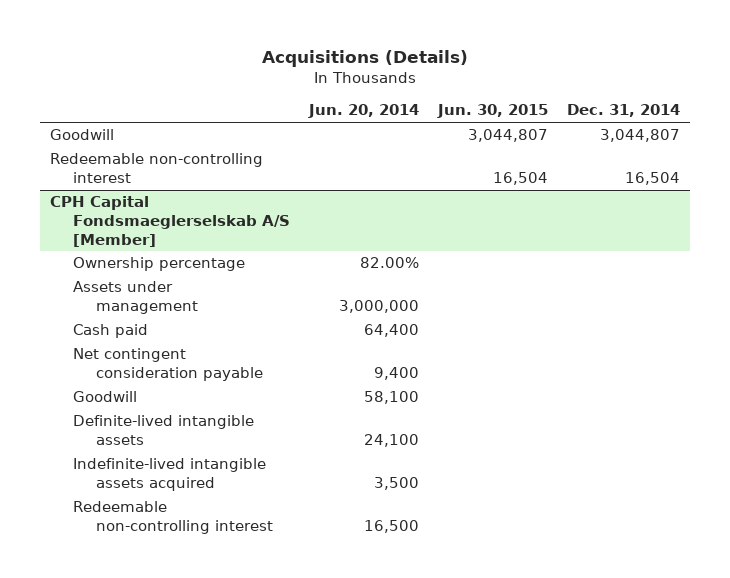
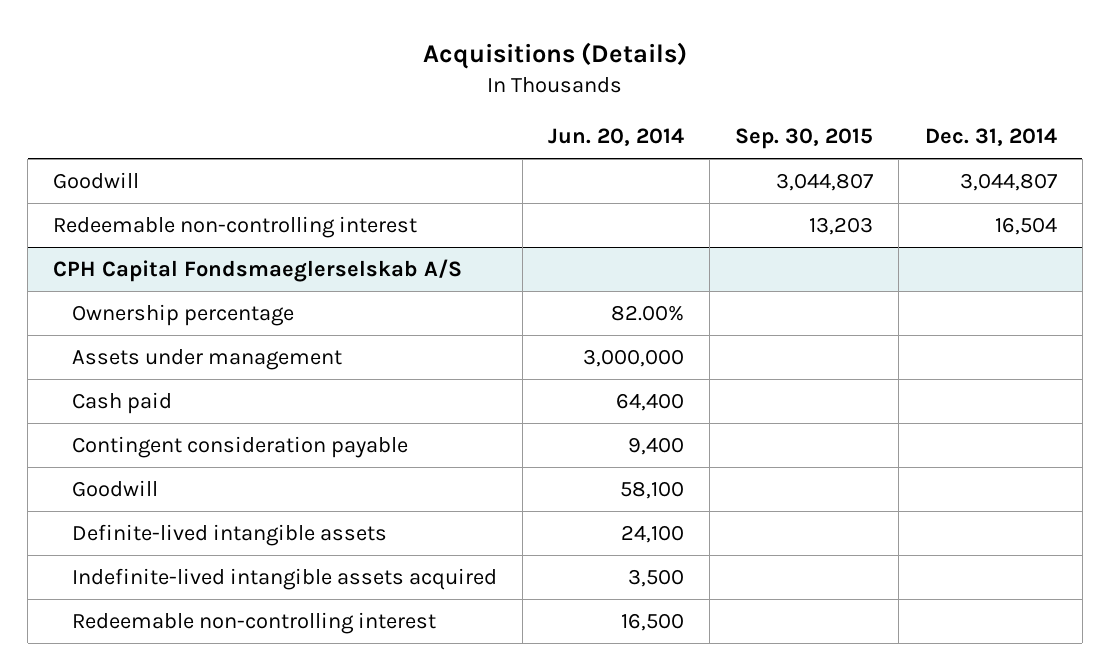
[437,104,549,119] Jun. 30, 2015 -> none
none -> [735,128,874,150] Sep. 30, 2015
[50,196,290,247] CPH Capital Fondsmaeglerselskab A/S [Member] -> [53,259,463,283] CPH Capital Fondsmaeglerselskab A/S
[72,348,263,382] Net contingent consideration payable -> [72,436,409,459] Contingent consideration payable

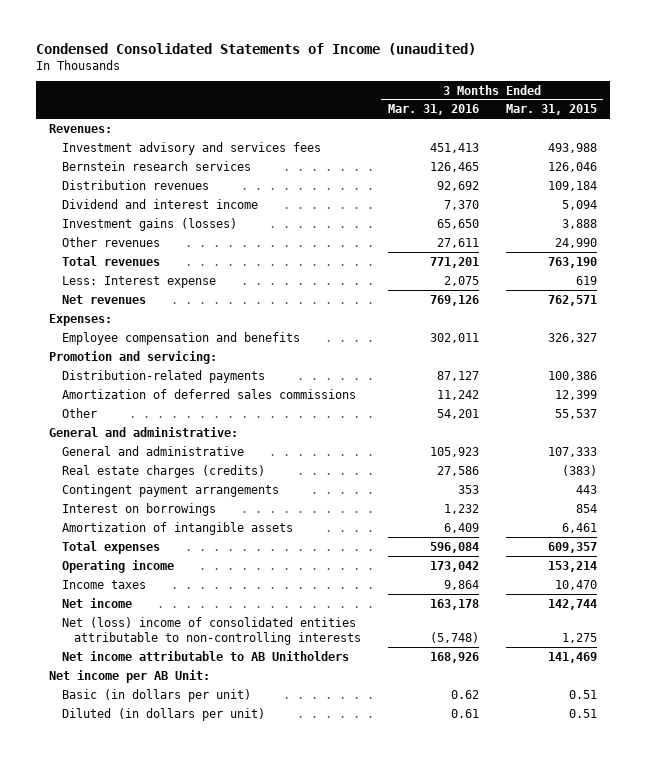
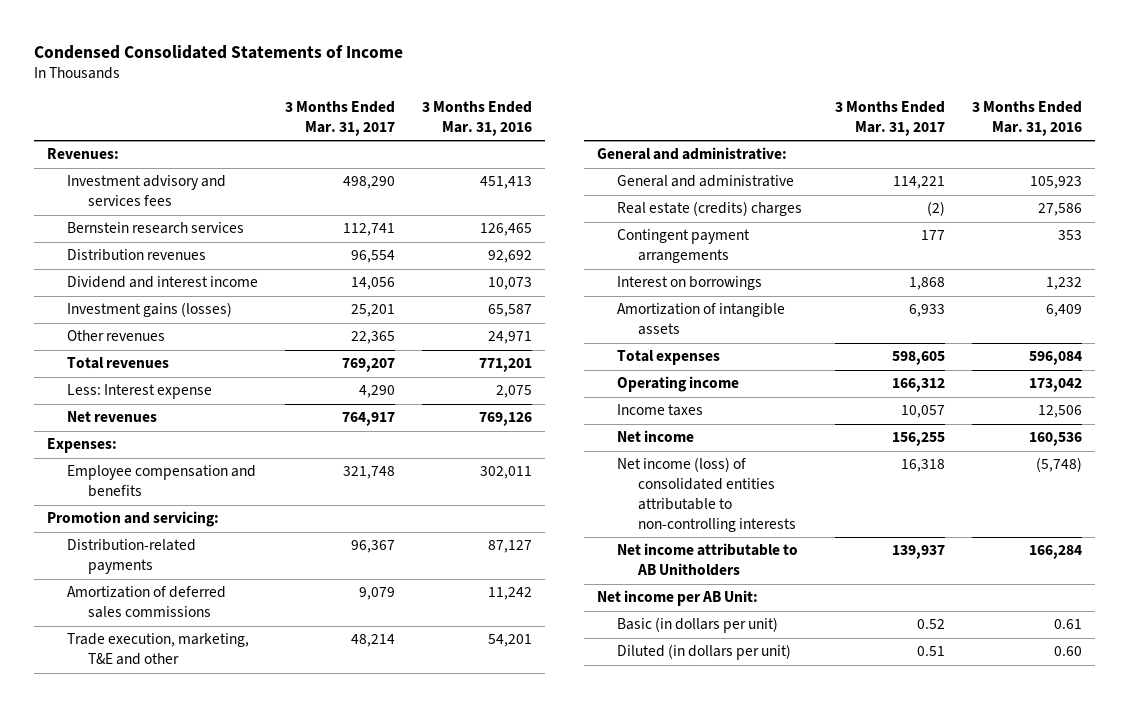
[35,42,476,55] Condensed Consolidated Statements of Income (unaudited) -> [33,44,403,59] Condensed Consolidated Statements of Income
[505,104,597,116] Mar. 31, 2015 -> none
none -> [285,101,396,136] 3 Months Ended Mar. 31, 2017
[443,199,479,210] 7,370 -> [487,277,532,291] 10,073
[436,218,479,229] 65,650 -> [487,304,532,318] 65,587
[436,237,479,248] 27,611 -> [487,331,532,345] 24,971
[61,407,97,418] Other -> [67,633,250,666] Trade execution, marketing, T&E and other
[61,464,265,478] Real estate charges (credits) -> [617,201,803,217] Real estate (credits) charges
[443,579,479,590] 9,864 -> [1037,405,1082,419] 12,506
[429,598,479,610] 163,178 -> [1028,432,1082,447] 160,536
[61,616,361,645] Net (loss) income of consolidated entities attributable to non-controlling interests -> [617,457,796,533] Net income (loss) of consolidated entities attributable to non-controlling interests
[429,651,479,663] 168,926 -> [1028,545,1082,560] 166,284
[450,689,479,699] 0.62 -> [1053,619,1082,630] 0.61
[450,708,479,718] 0.61 -> [1053,646,1082,657] 0.60

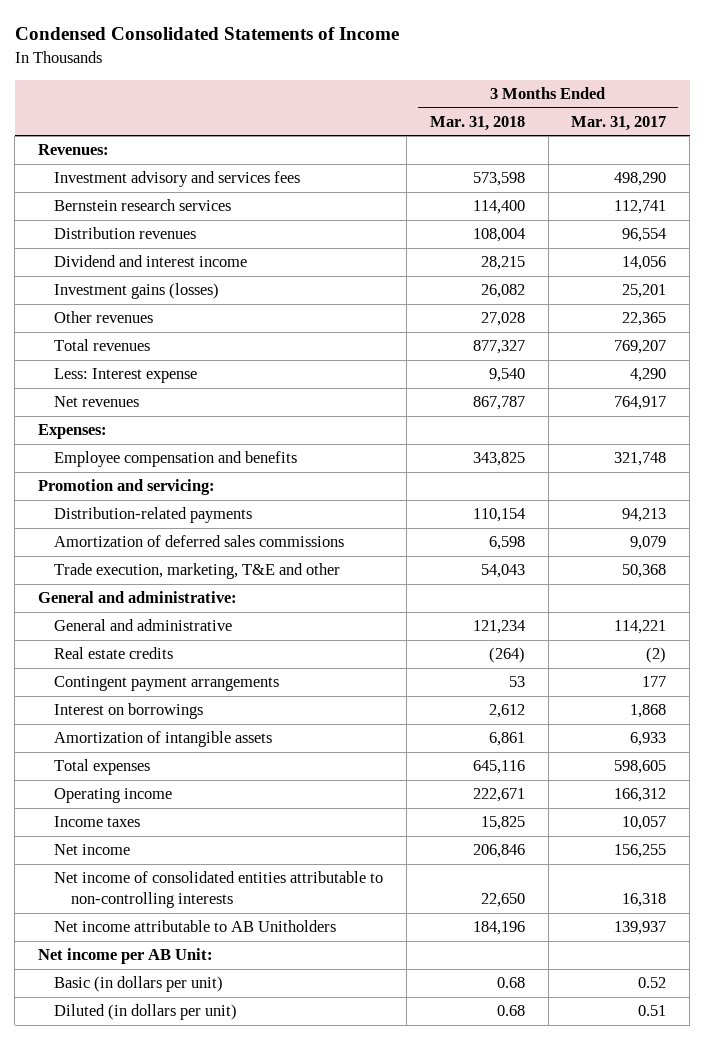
[421,101,532,136] 3 Months Ended Mar. 31, 2016 -> none
none -> [429,115,525,131] Mar. 31, 2018
[351,540,396,554] 96,367 -> [622,508,667,523] 94,213
[351,634,396,648] 48,214 -> [622,564,667,579] 50,368
[617,201,803,217] Real estate (credits) charges -> [54,647,174,660] Real estate credits
[617,457,796,533] Net income (loss) of consolidated entities attributable to non-controlling interests -> [54,871,384,909] Net income of consolidated entities attributable to non-controlling interests

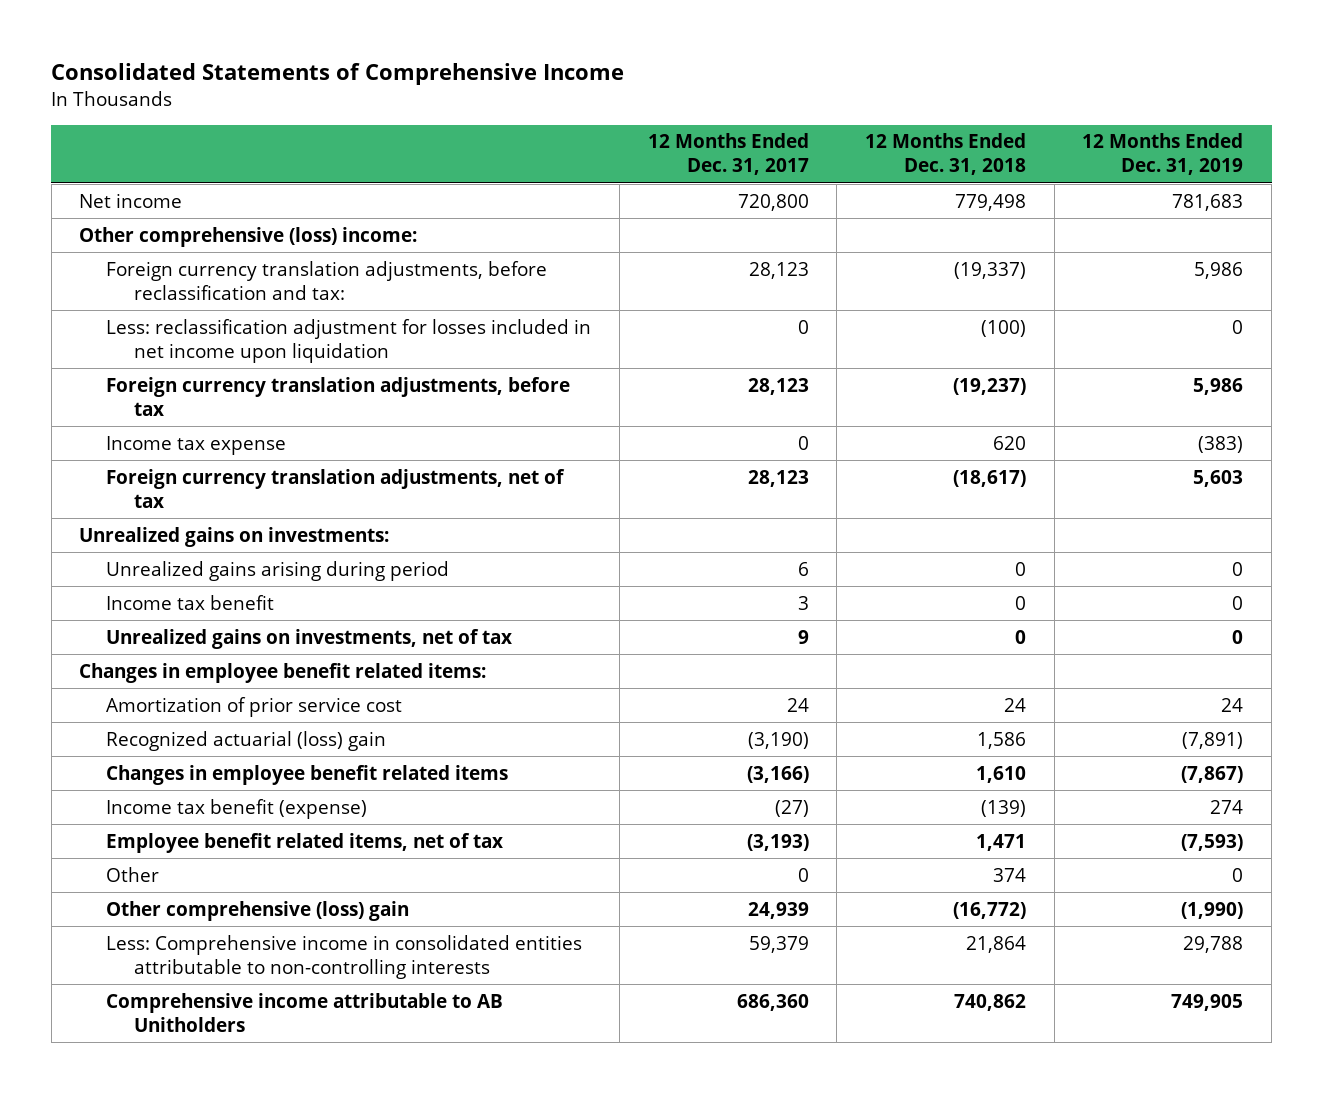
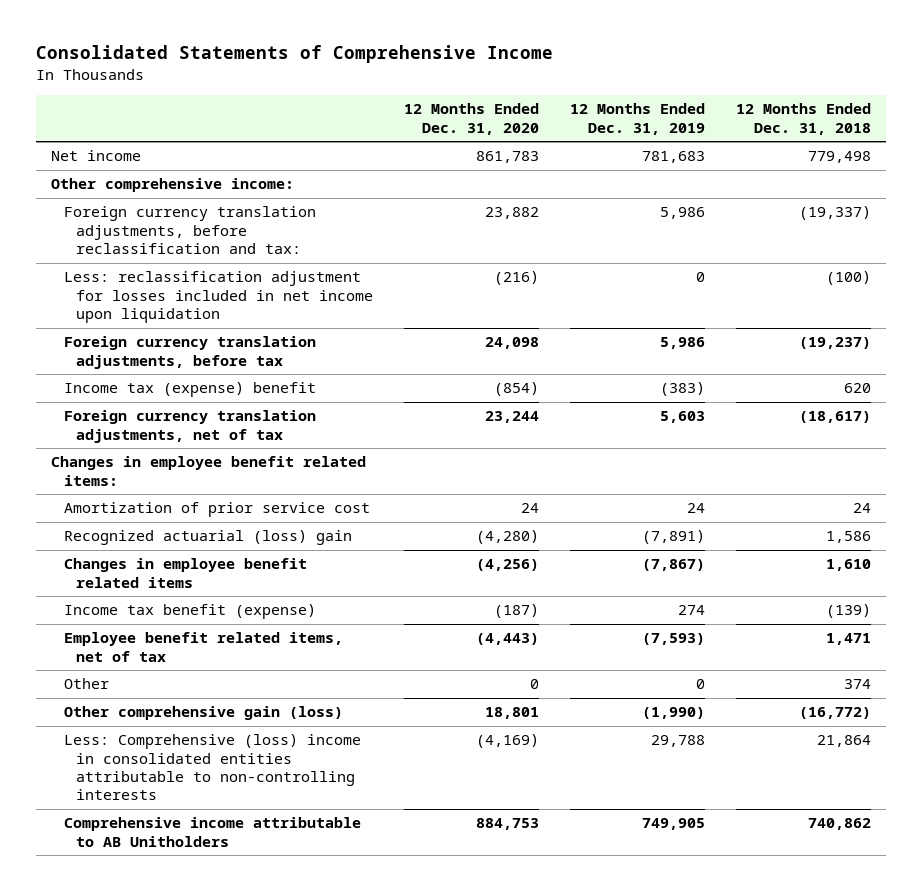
[647,133,809,176] 12 Months Ended Dec. 31, 2017 -> none
none -> [404,103,540,135] 12 Months Ended Dec. 31, 2020
[79,226,418,247] Other comprehensive (loss) income: -> [50,178,294,193] Other comprehensive income:
[106,435,287,455] Income tax expense -> [63,382,316,398] Income tax (expense) benefit
[79,526,390,547] Unrealized gains on investments: -> none
[106,560,450,581] Unrealized gains arising during period -> none
[106,594,275,610] Income tax benefit -> none
[106,628,513,649] Unrealized gains on investments, net of tax -> none
[106,900,410,921] Other comprehensive (loss) gain -> [63,706,343,721] Other comprehensive gain (loss)
[106,934,583,979] Less: Comprehensive income in consolidated entities attributable to non-controlling interests -> [63,734,361,801] Less: Comprehensive (loss) income in consolidated entities attributable to non-controlling interests

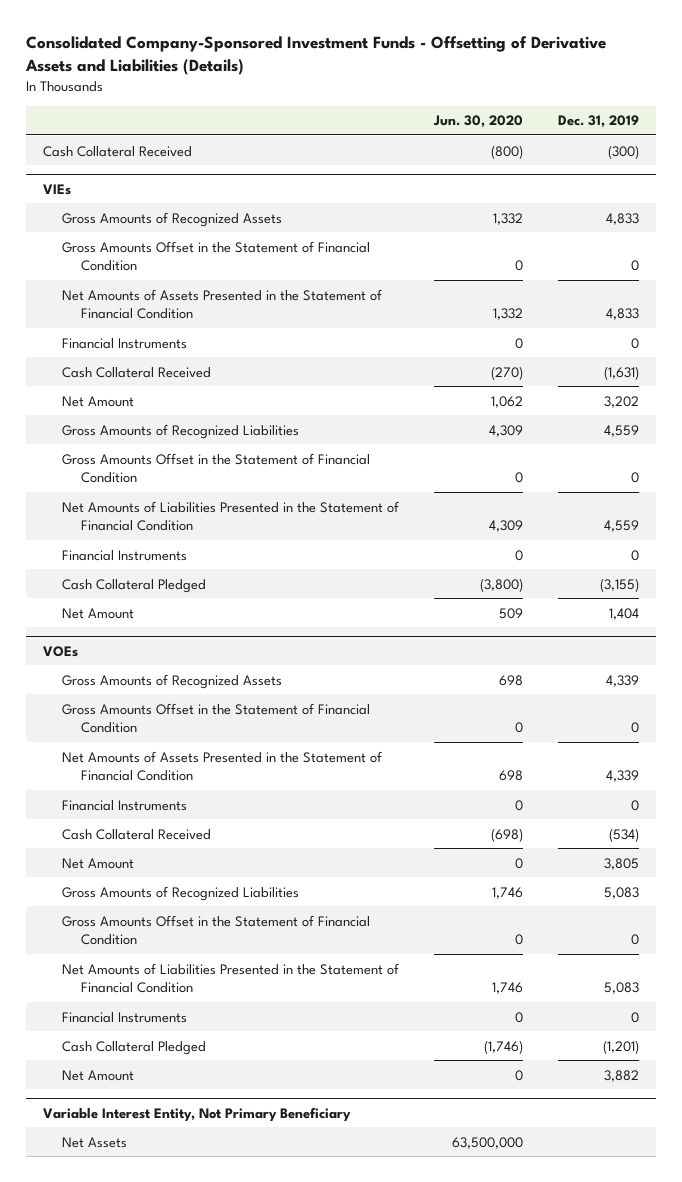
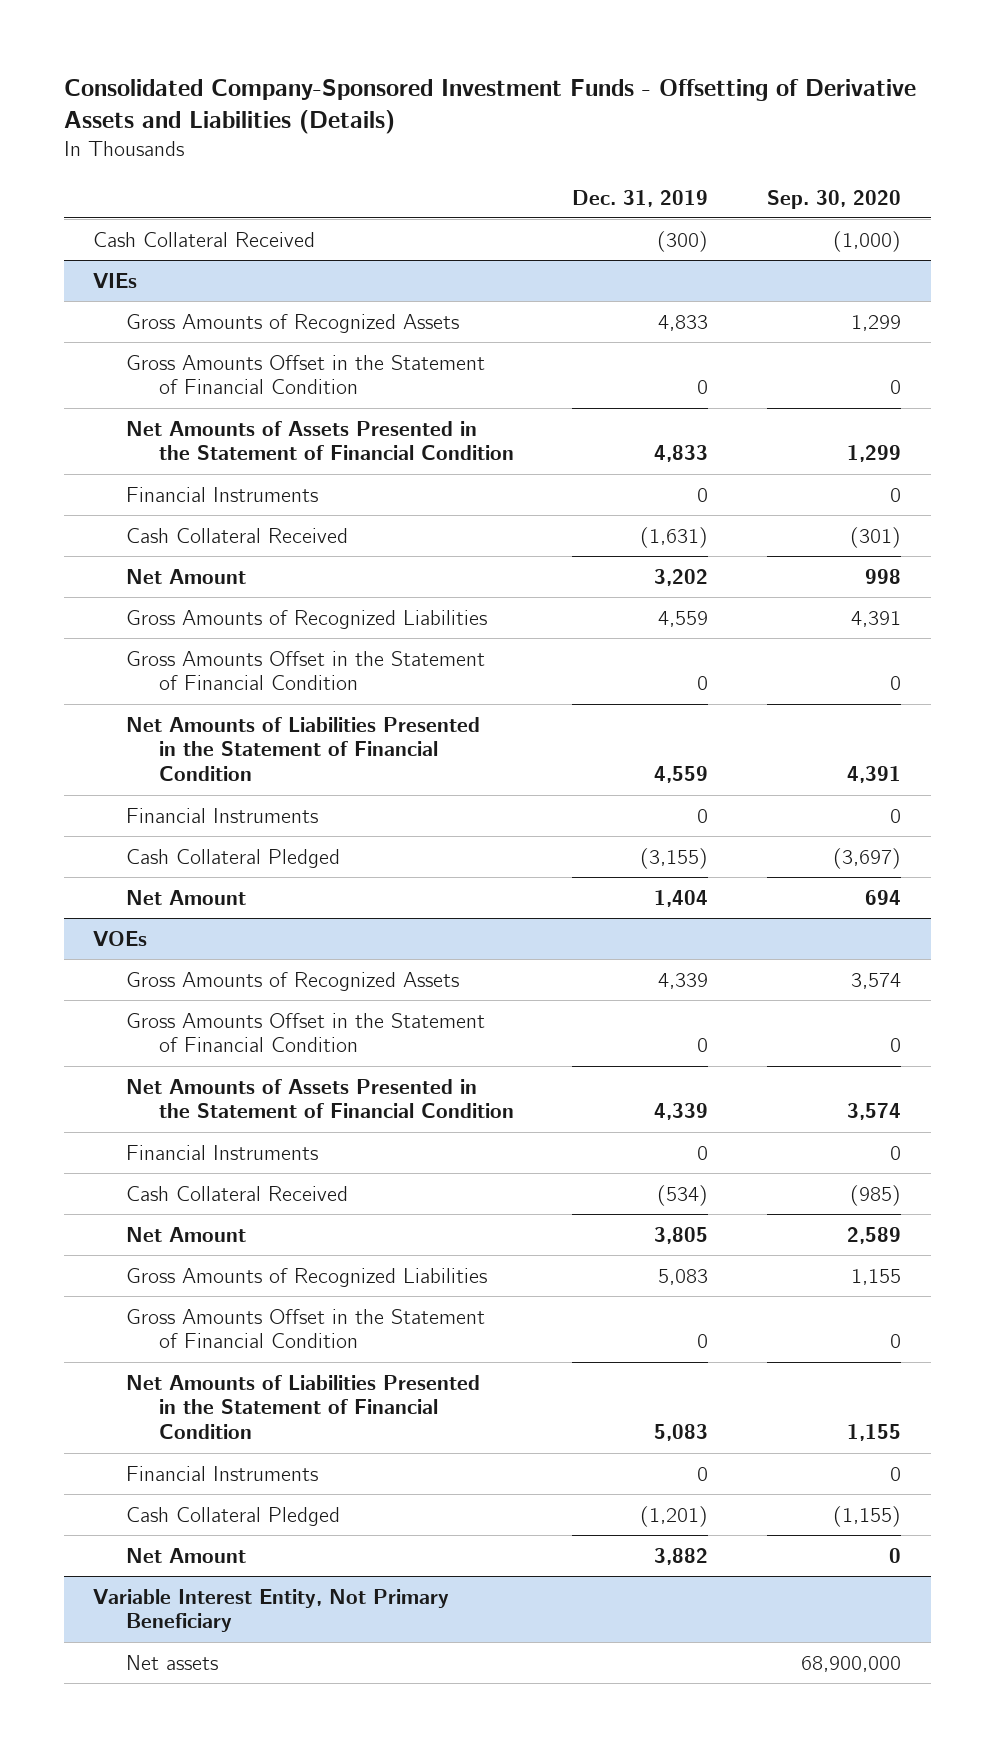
[432,115,523,129] Jun. 30, 2020 -> none
none -> [767,189,902,209] Sep. 30, 2020
[61,1136,127,1148] Net Assets -> [125,1654,218,1670] Net assets

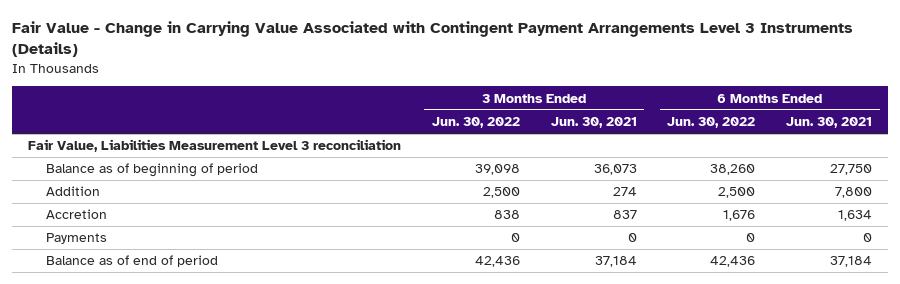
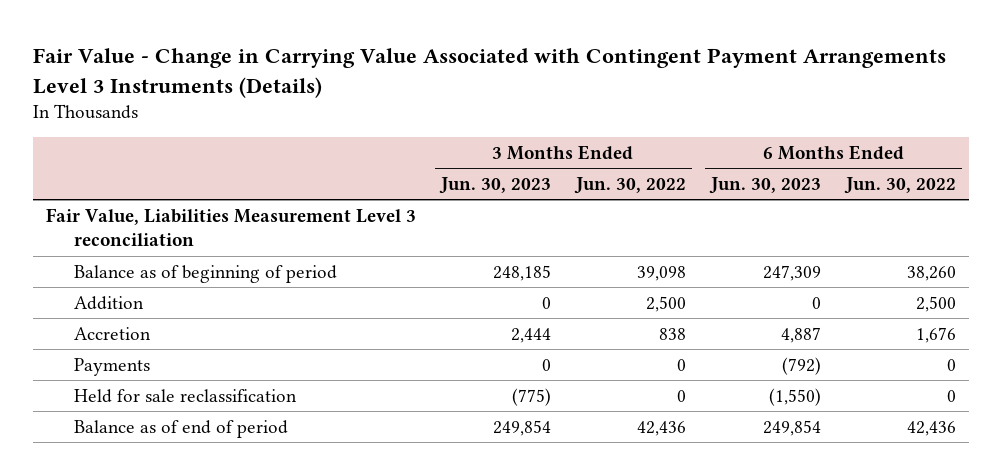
[550,117,637,129] Jun. 30, 2021 -> none
[786,117,873,129] Jun. 30, 2021 -> none
none -> [438,177,551,195] Jun. 30, 2023
none -> [709,177,822,195] Jun. 30, 2023
none -> [74,388,298,403] Held for sale reclassification

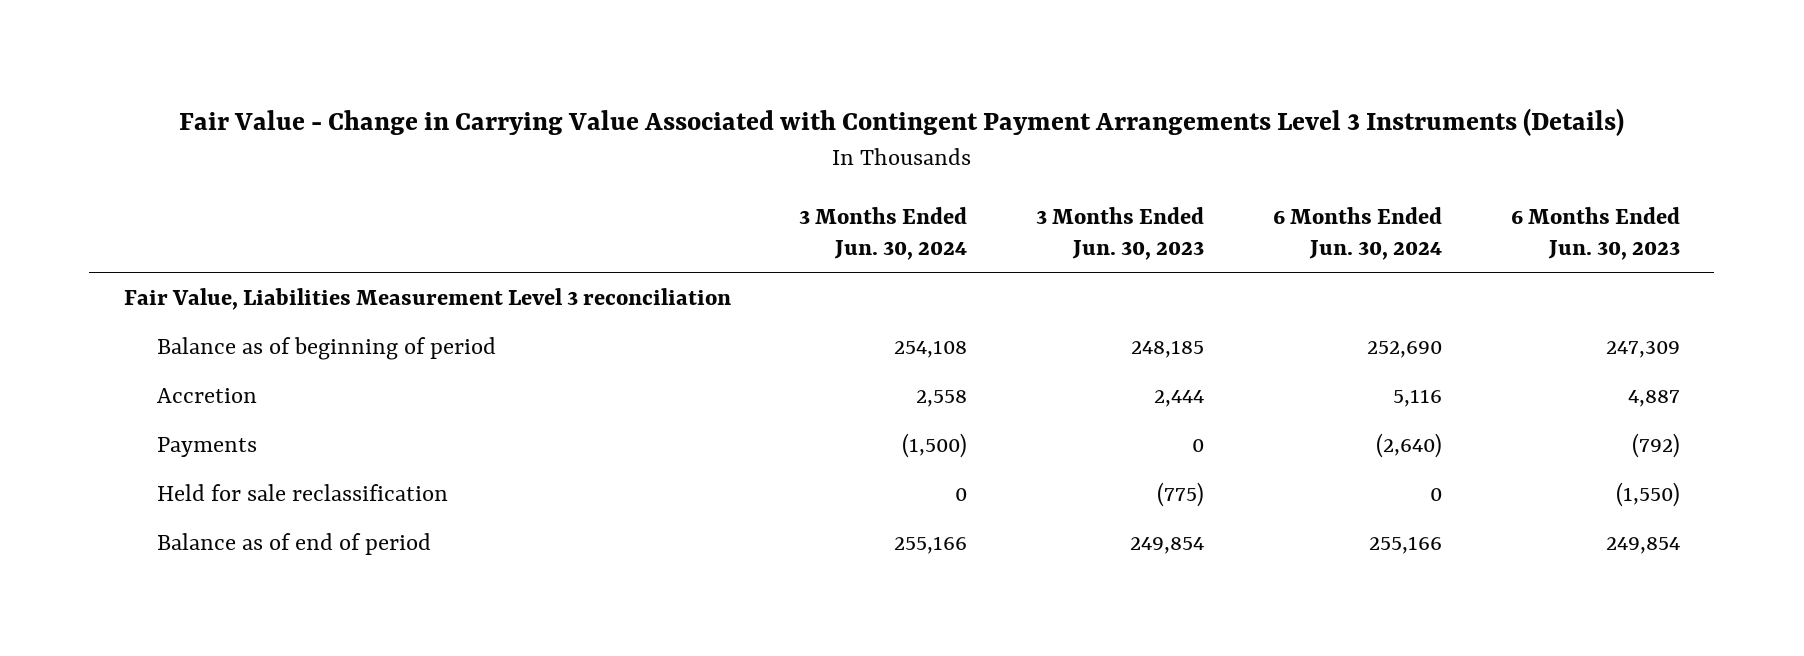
[574,177,687,195] Jun. 30, 2022 -> none
[844,177,957,195] Jun. 30, 2022 -> none
none -> [799,206,968,261] 3 Months Ended Jun. 30, 2024
none -> [1273,206,1443,261] 6 Months Ended Jun. 30, 2024
[74,295,145,310] Addition -> none

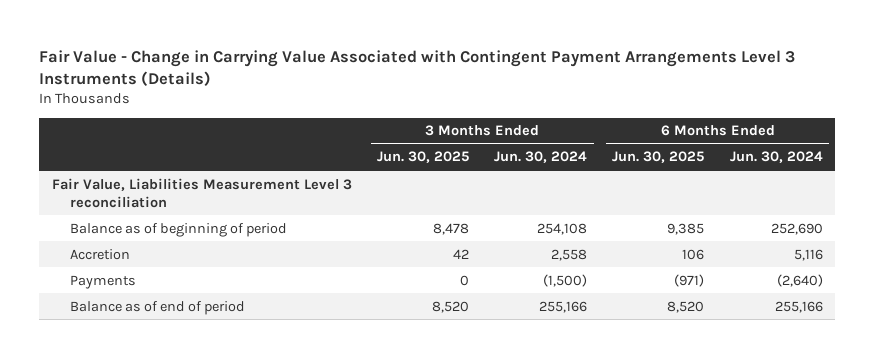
[1036,206,1205,261] 3 Months Ended Jun. 30, 2023 -> none
[1511,206,1681,261] 6 Months Ended Jun. 30, 2023 -> none
none -> [377,151,470,164] Jun. 30, 2025
none -> [612,151,705,164] Jun. 30, 2025
[157,483,449,501] Held for sale reclassification -> none

